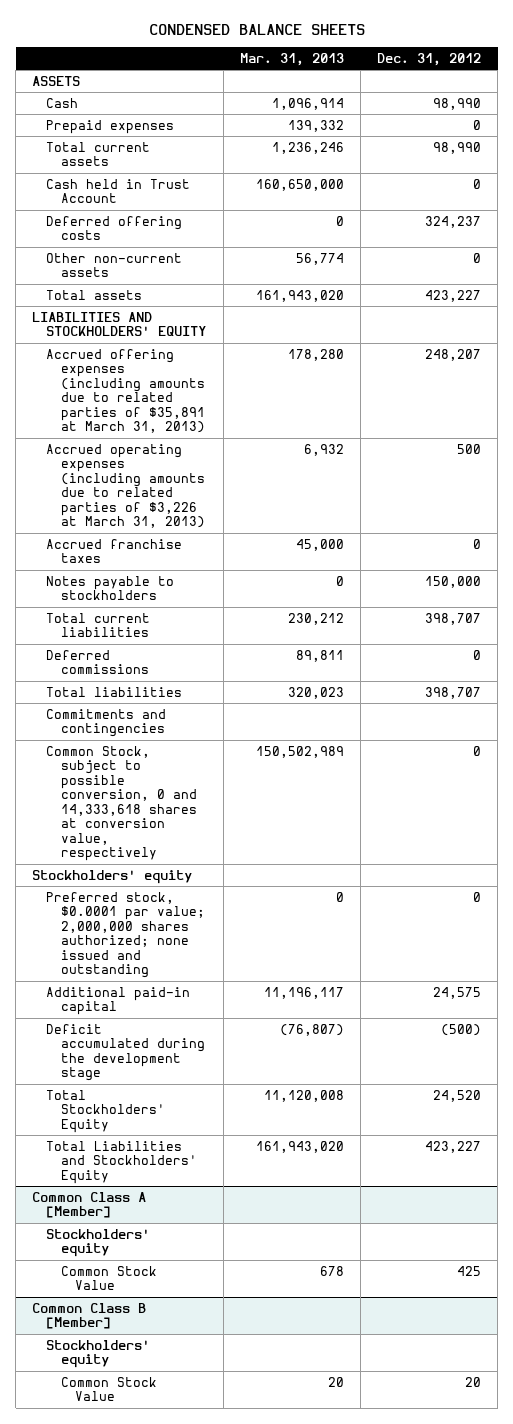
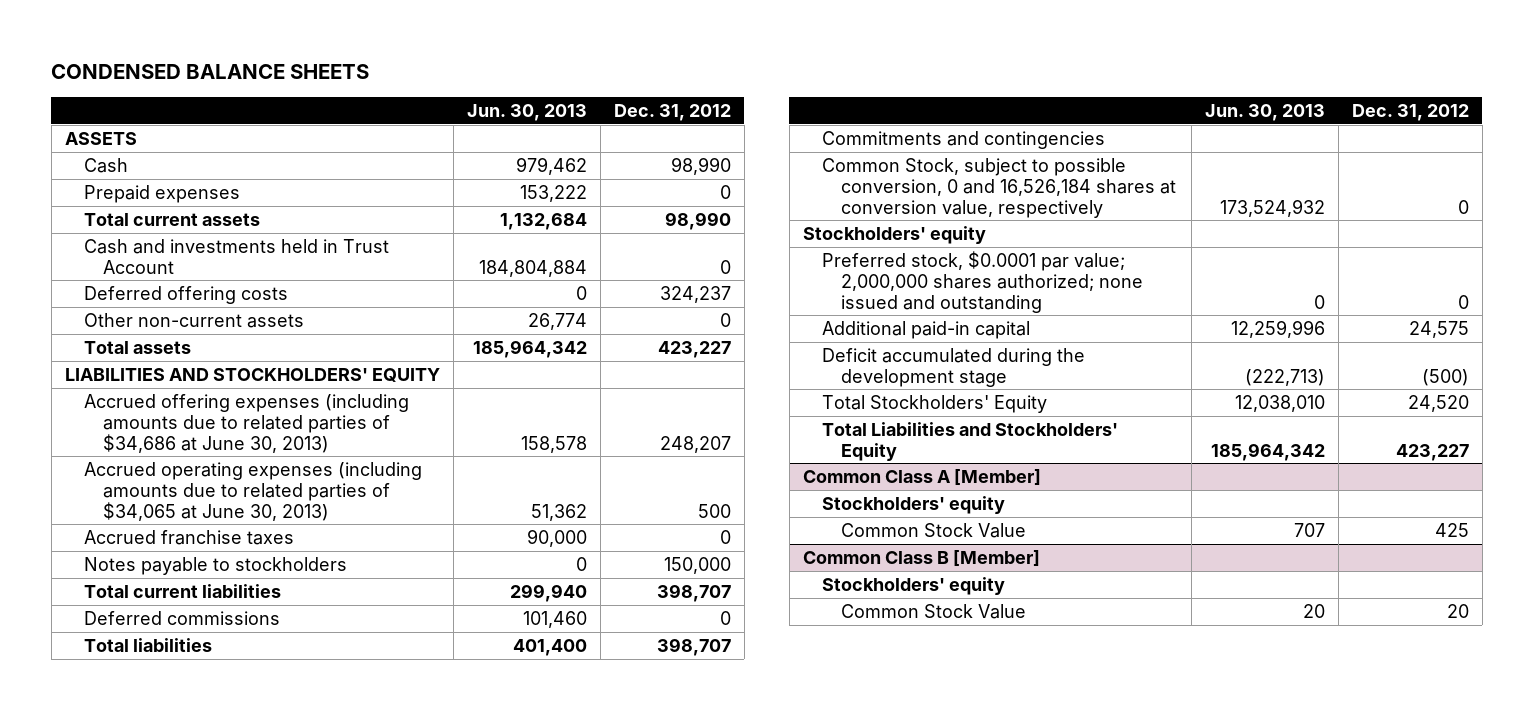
[239,52,344,66] Mar. 31, 2013 -> none
none -> [466,103,587,121] Jun. 30, 2013
[46,178,191,204] Cash held in Trust Account -> [84,238,390,274] Cash and investments held in Trust Account
[46,348,205,434] Accrued offering expenses (including amounts due to related parties of $35,891 at March 31, 2013) -> [84,393,410,453] Accrued offering expenses (including amounts due to related parties of $34,686 at June 30, 2013)
[46,443,205,529] Accrued operating expenses (including amounts due to related parties of $3,226 at March 31, 2013) -> [84,461,423,521] Accrued operating expenses (including amounts due to related parties of $34,065 at June 30, 2013)
[46,745,197,862] Common Stock, subject to possible conversion, 0 and 14,333,618 shares at conversion value, respectively -> [821,157,1177,218] Common Stock, subject to possible conversion, 0 and 16,526,184 shares at conversion value, respectively

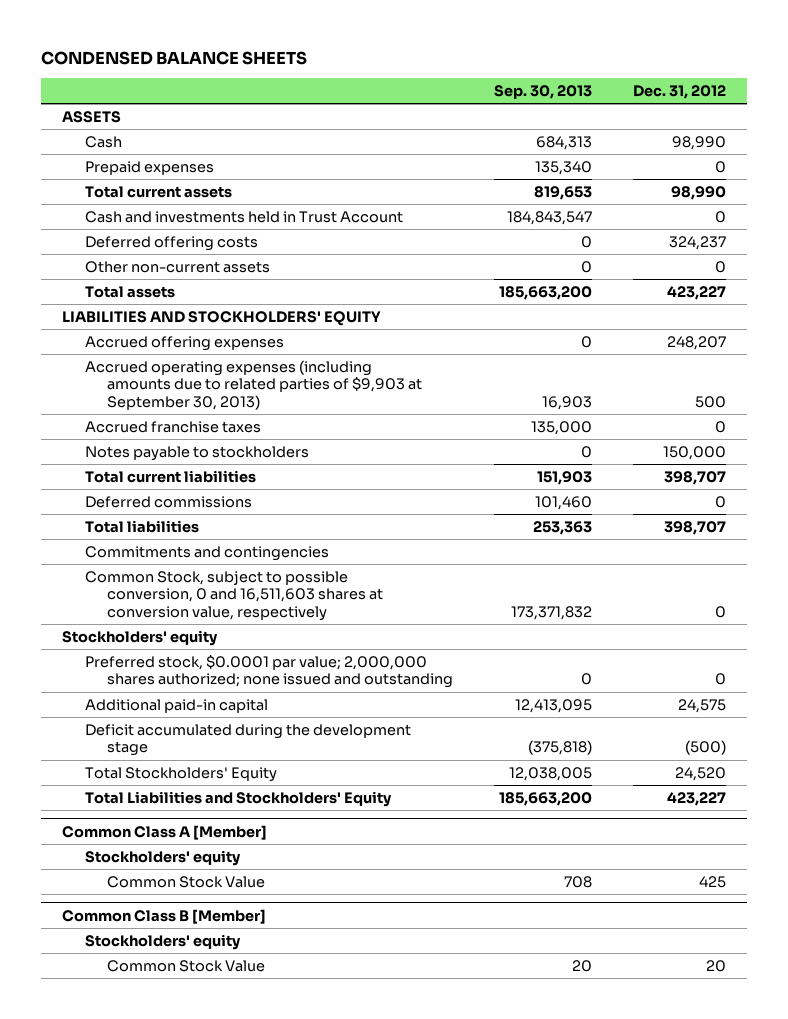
[466,103,587,121] Jun. 30, 2013 -> none
none -> [494,84,593,99] Sep. 30, 2013
[84,393,410,453] Accrued offering expenses (including amounts due to related parties of $34,686 at June 30, 2013) -> [84,335,284,351] Accrued offering expenses
[84,461,423,521] Accrued operating expenses (including amounts due to related parties of $34,065 at June 30, 2013) -> [84,359,423,411] Accrued operating expenses (including amounts due to related parties of $9,903 at September 30, 2013)
[821,157,1177,218] Common Stock, subject to possible conversion, 0 and 16,526,184 shares at conversion value, respectively -> [84,570,384,622] Common Stock, subject to possible conversion, 0 and 16,511,603 shares at conversion value, respectively

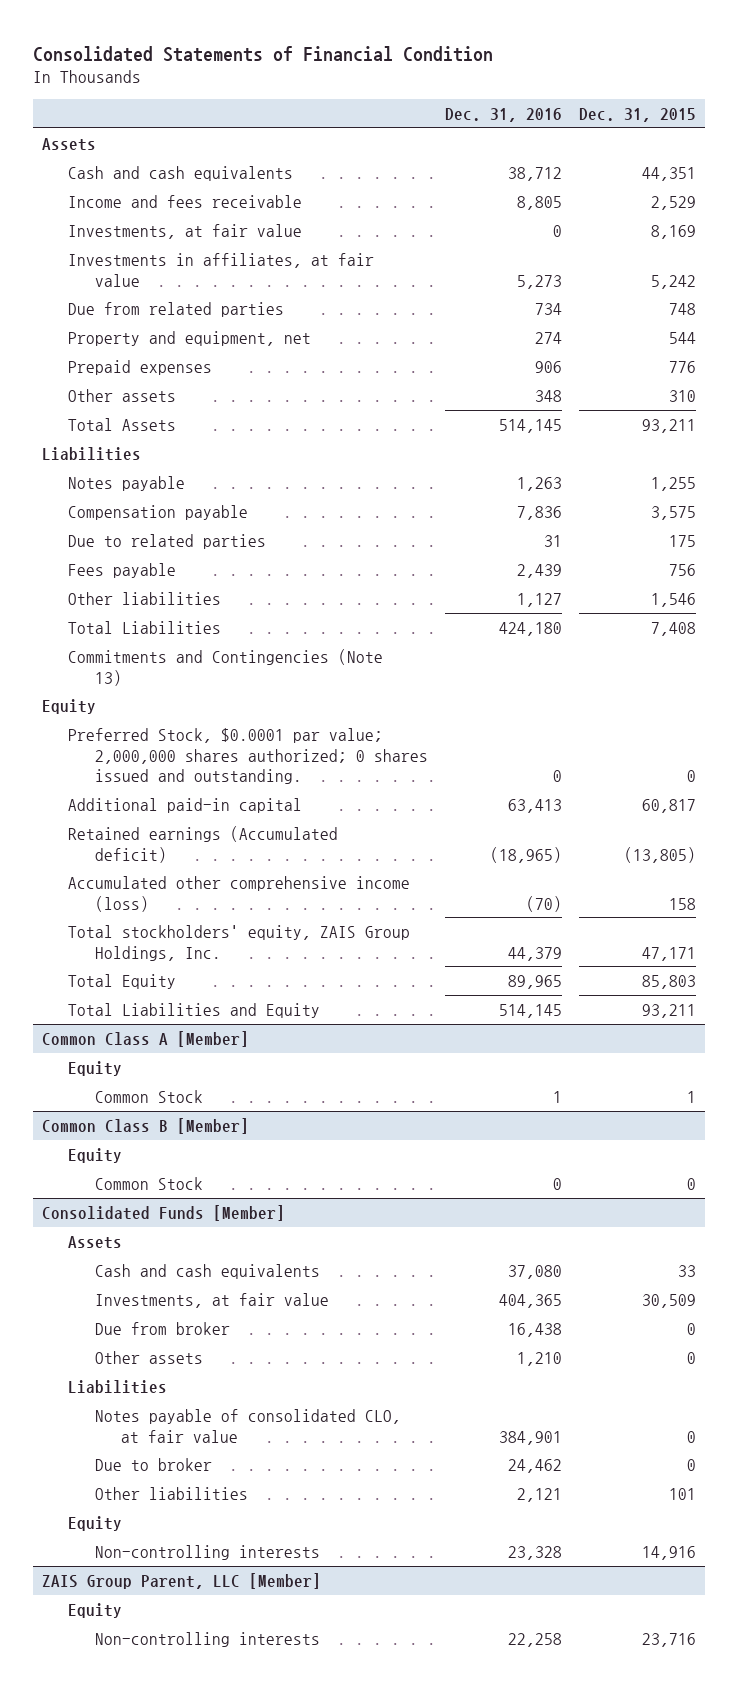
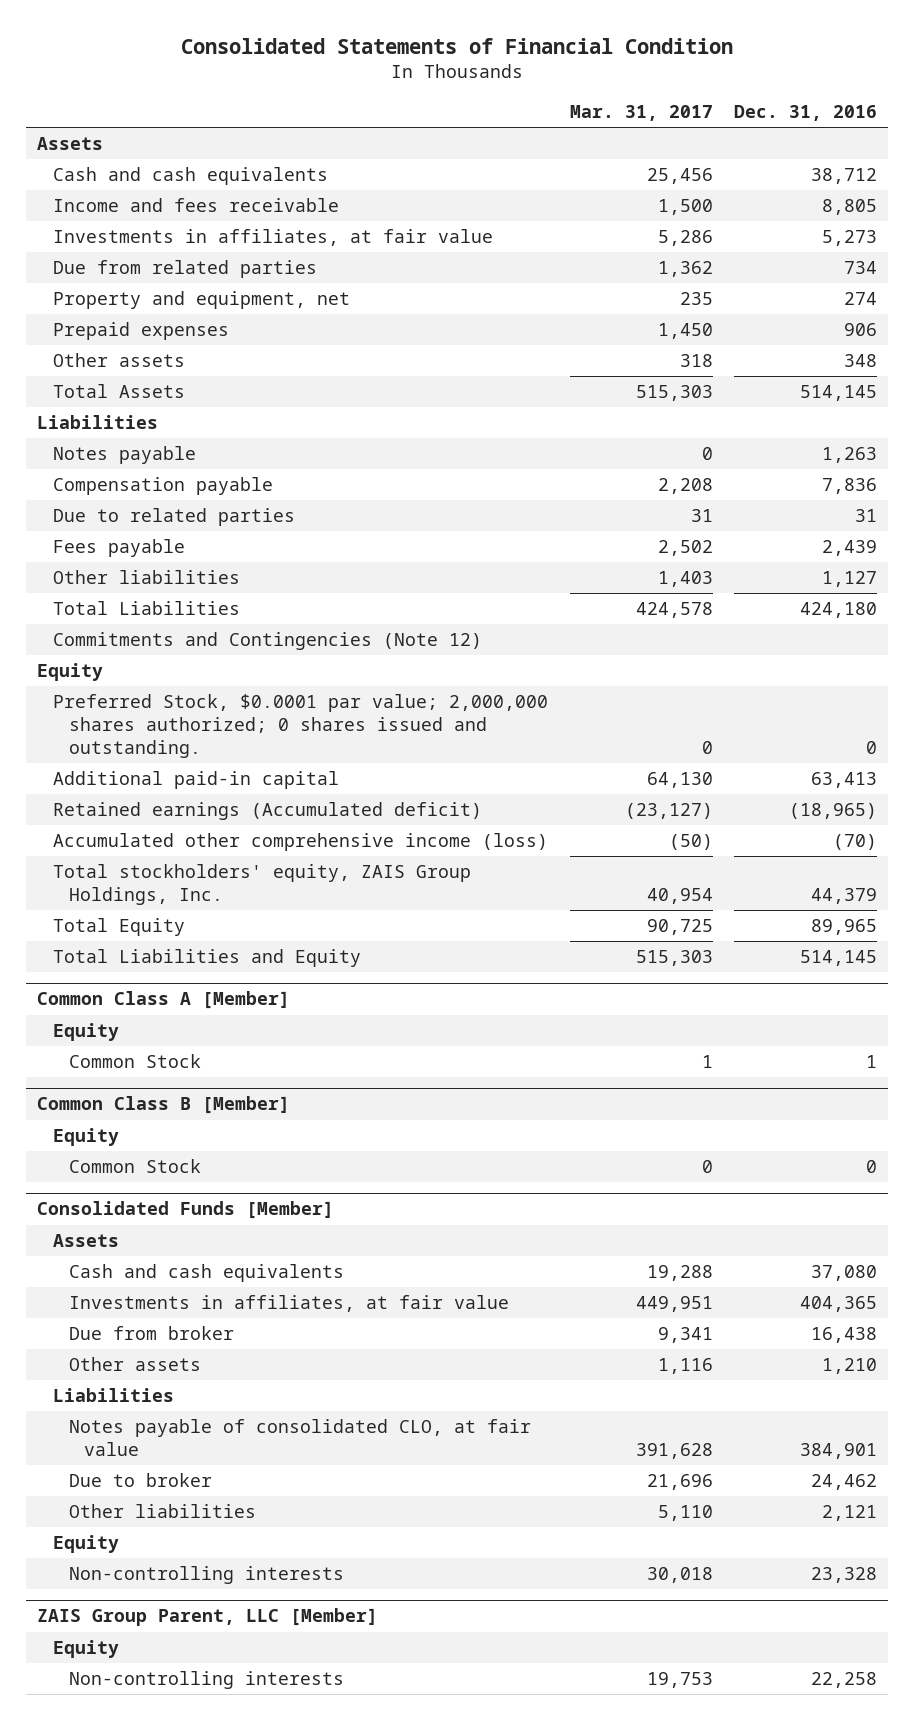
[579,108,697,123] Dec. 31, 2015 -> none
none -> [569,105,713,122] Mar. 31, 2017
[68,223,303,239] Investments, at fair value -> none
[68,648,384,686] Commitments and Contingencies (Note 13) -> [52,632,482,651] Commitments and Contingencies (Note 12)
[94,1292,329,1308] Investments, at fair value -> [68,1295,509,1313] Investments in affiliates, at fair value

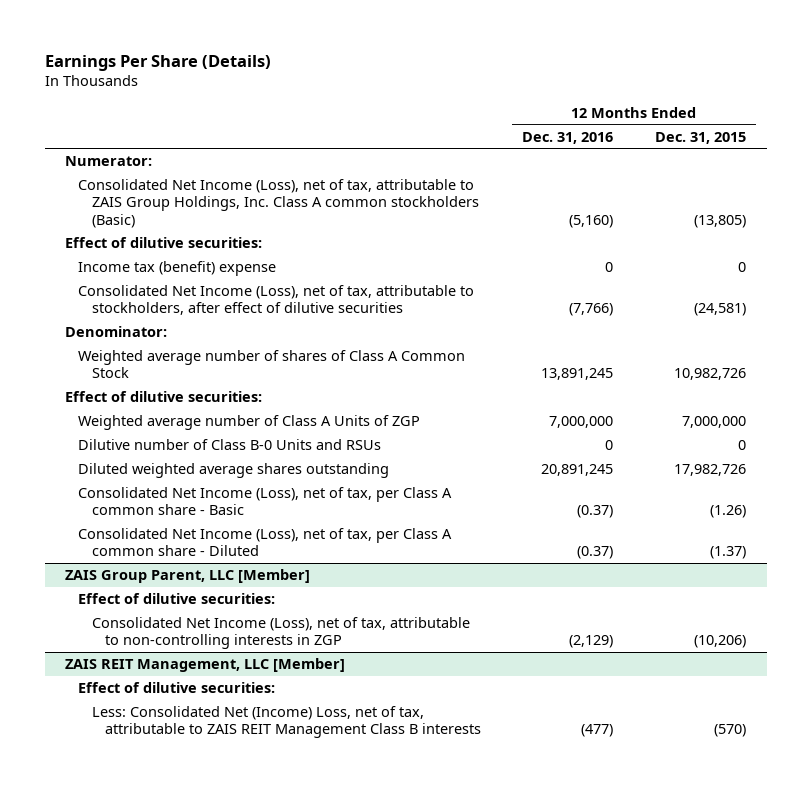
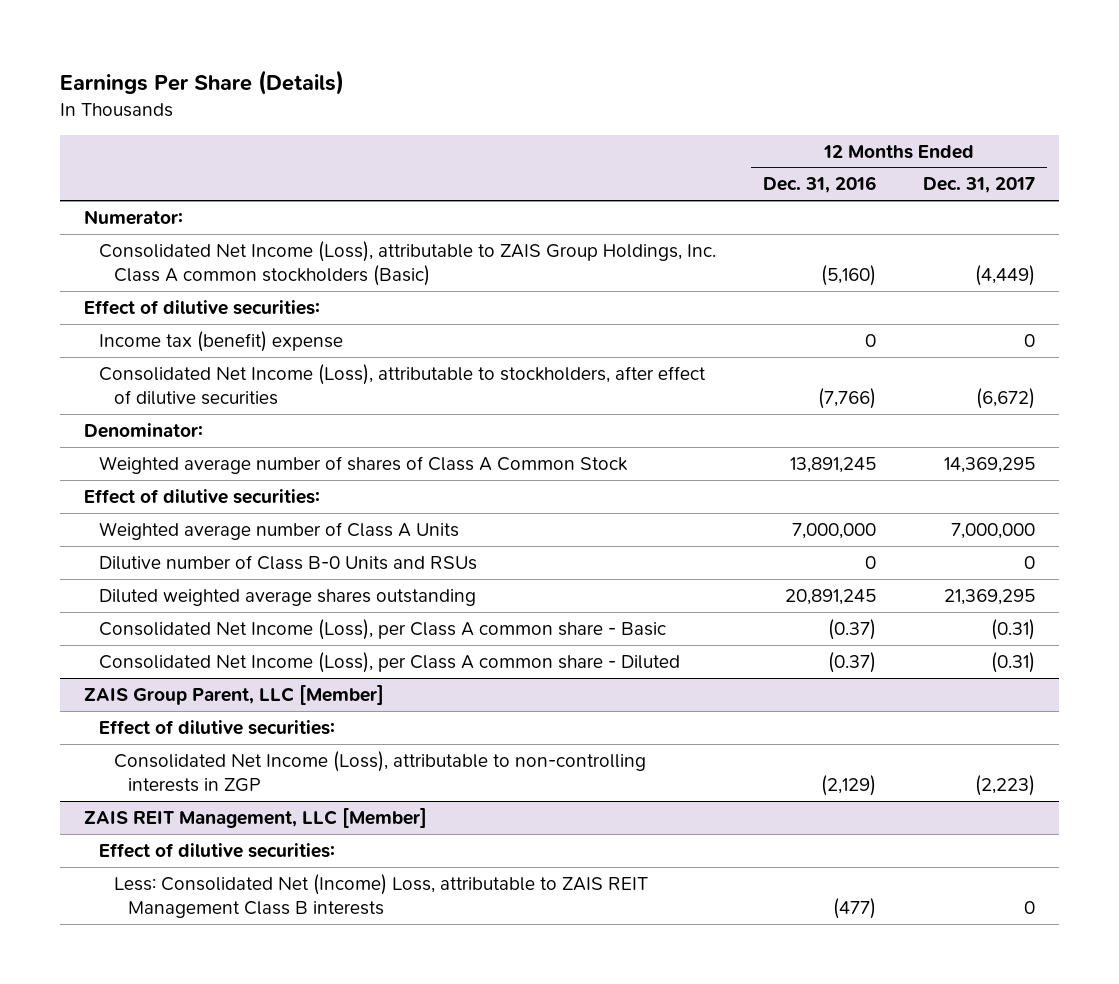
[654,131,746,144] Dec. 31, 2015 -> none
none -> [923,177,1036,194] Dec. 31, 2017
[78,179,479,228] Consolidated Net Income (Loss), net of tax, attributable to ZAIS Group Holdings, Inc. Class A common stockholders (Basic) -> [98,240,716,287] Consolidated Net Income (Loss), attributable to ZAIS Group Holdings, Inc. Class A common stockholders (Basic)
[78,285,475,316] Consolidated Net Income (Loss), net of tax, attributable to stockholders, after effect of dilutive securities -> [98,363,706,406] Consolidated Net Income (Loss), attributable to stockholders, after effect of dilutive securities
[78,415,421,431] Weighted average number of Class A Units of ZGP -> [98,521,459,540] Weighted average number of Class A Units
[78,487,453,516] Consolidated Net Income (Loss), net of tax, per Class A common share - Basic -> [98,618,666,640] Consolidated Net Income (Loss), per Class A common share - Basic
[78,528,453,557] Consolidated Net Income (Loss), net of tax, per Class A common share - Diluted -> [98,651,680,673] Consolidated Net Income (Loss), per Class A common share - Diluted
[91,617,470,650] Consolidated Net Income (Loss), net of tax, attributable to non-controlling interests in ZGP -> [113,750,646,793] Consolidated Net Income (Loss), attributable to non-controlling interests in ZGP
[91,706,481,739] Less: Consolidated Net (Income) Loss, net of tax, attributable to ZAIS REIT Management Class B interests -> [113,873,648,919] Less: Consolidated Net (Income) Loss, attributable to ZAIS REIT Management Class B interests

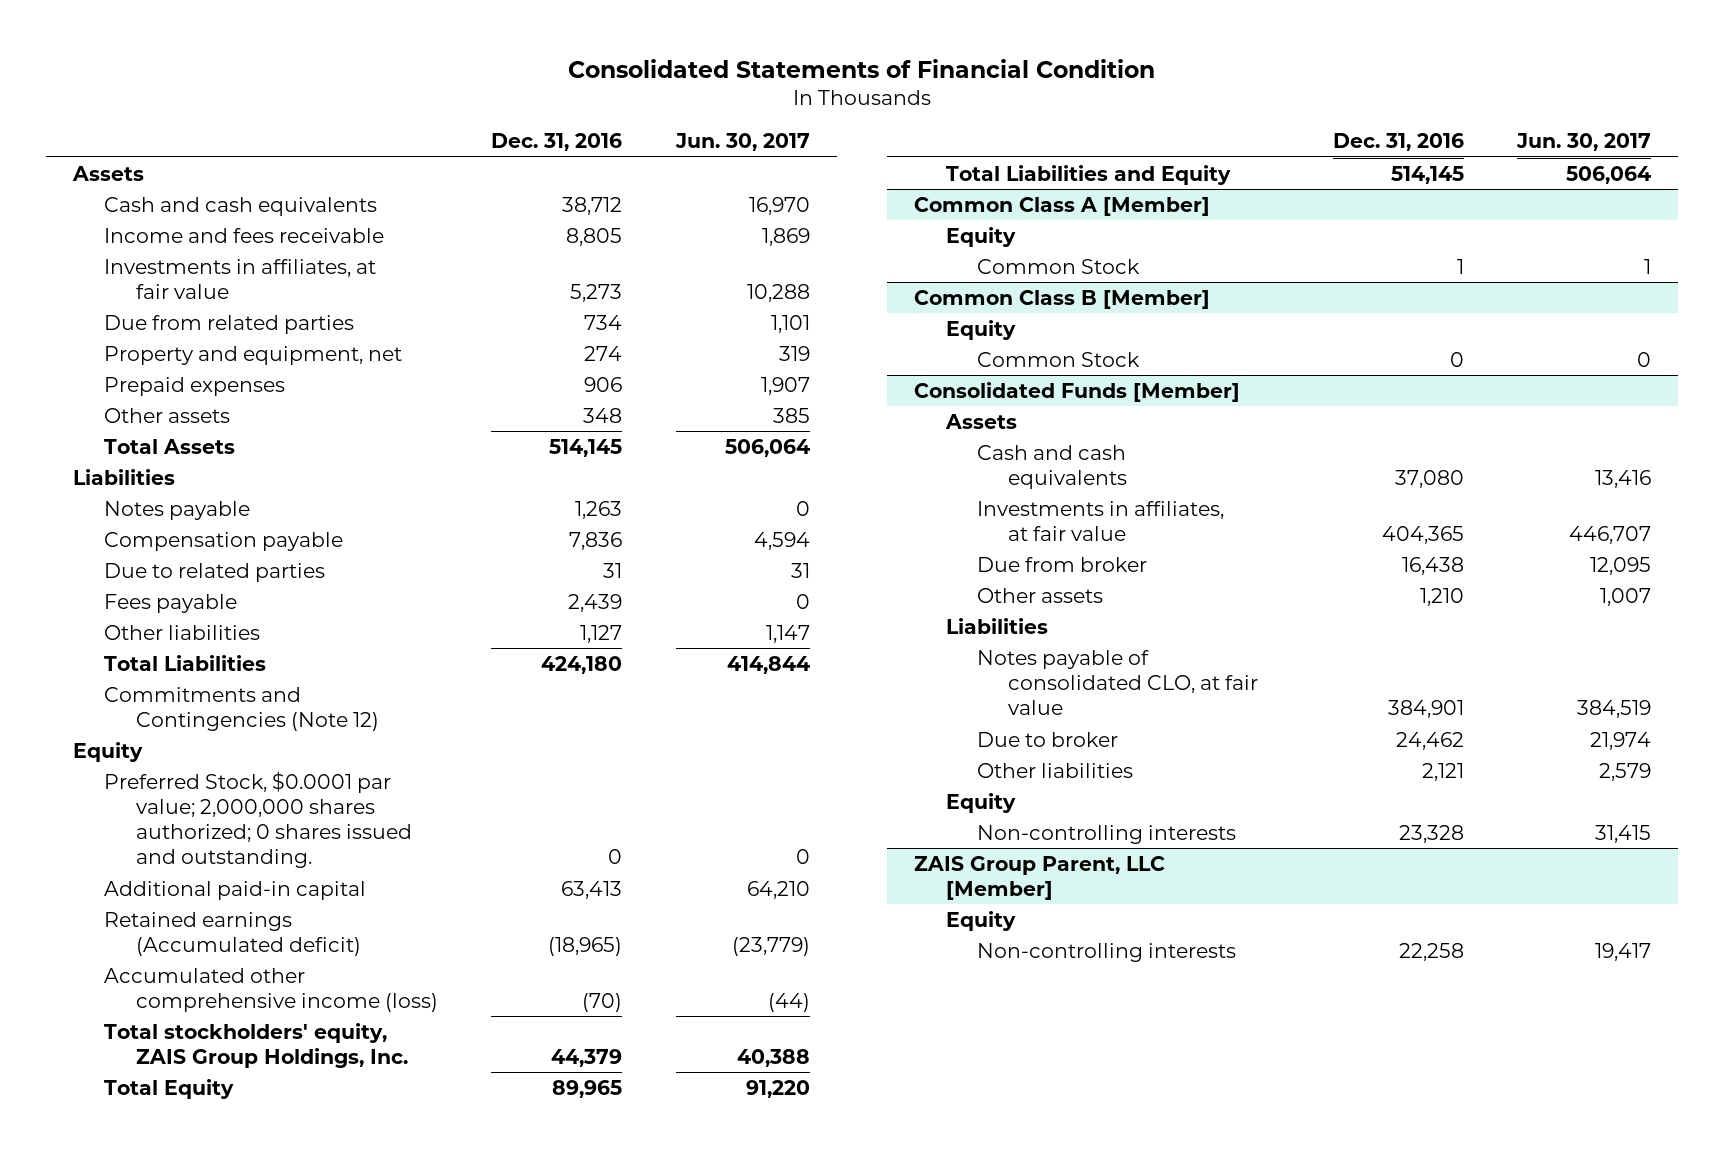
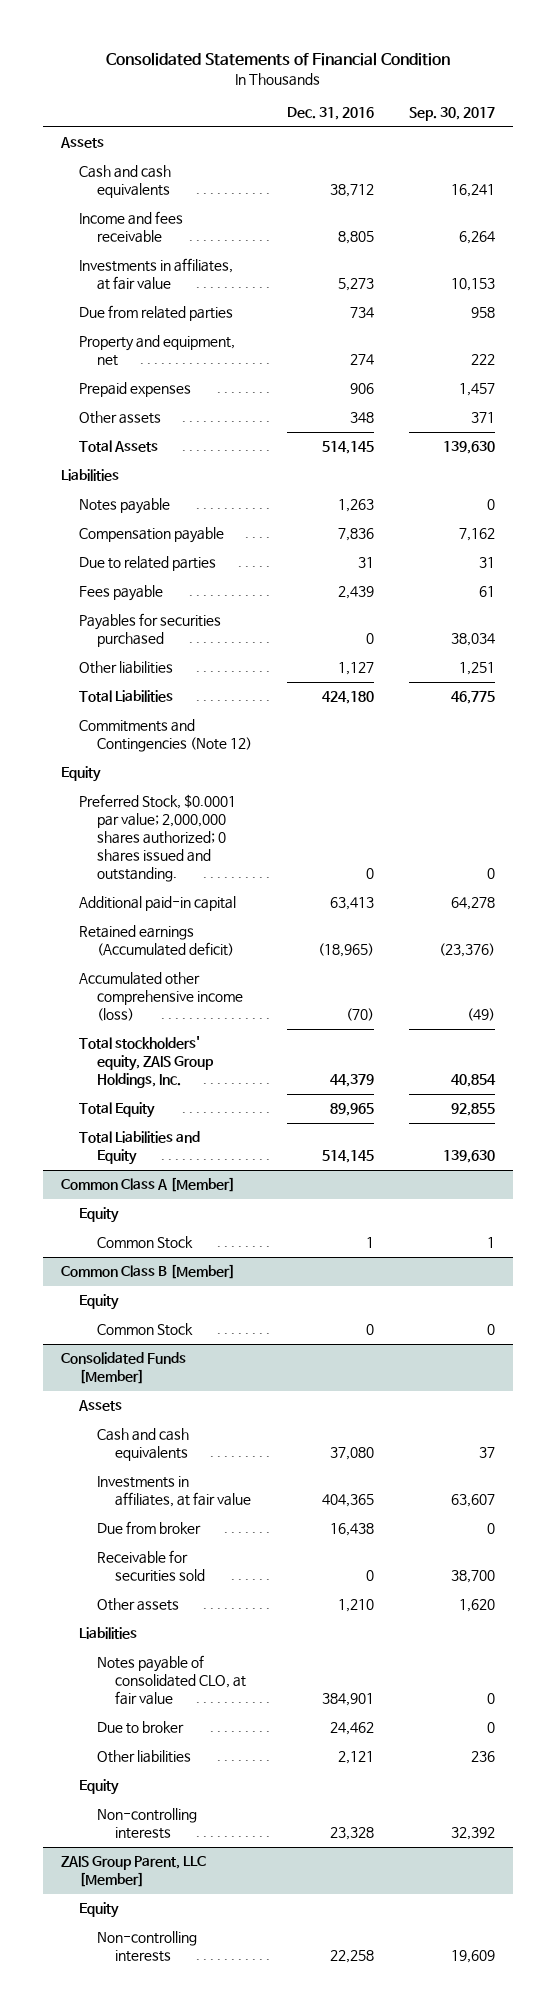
[674,133,810,152] Jun. 30, 2017 -> none
none -> [409,107,496,122] Sep. 30, 2017
none -> [79,613,222,648] Payables for securities purchased
none -> [97,1550,206,1583] Receivable for securities sold

